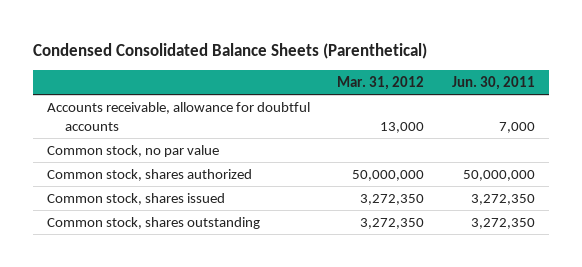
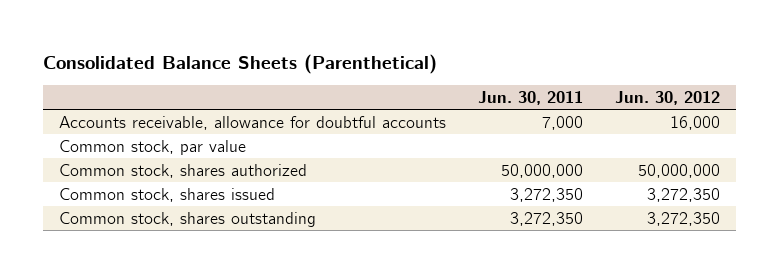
[32,42,427,59] Condensed Consolidated Balance Sheets (Parenthetical) -> [43,53,438,74] Consolidated Balance Sheets (Parenthetical)
[337,75,425,90] Mar. 31, 2012 -> none
none -> [615,90,721,105] Jun. 30, 2012
[46,144,219,157] Common stock, no par value -> [59,139,247,155] Common stock, par value

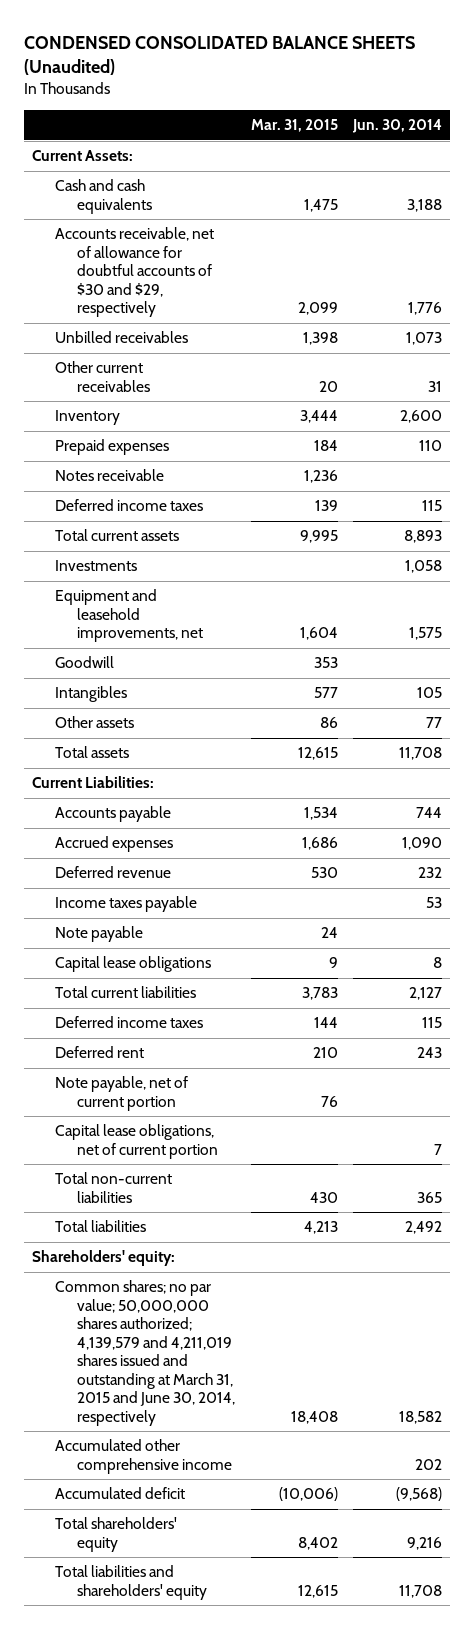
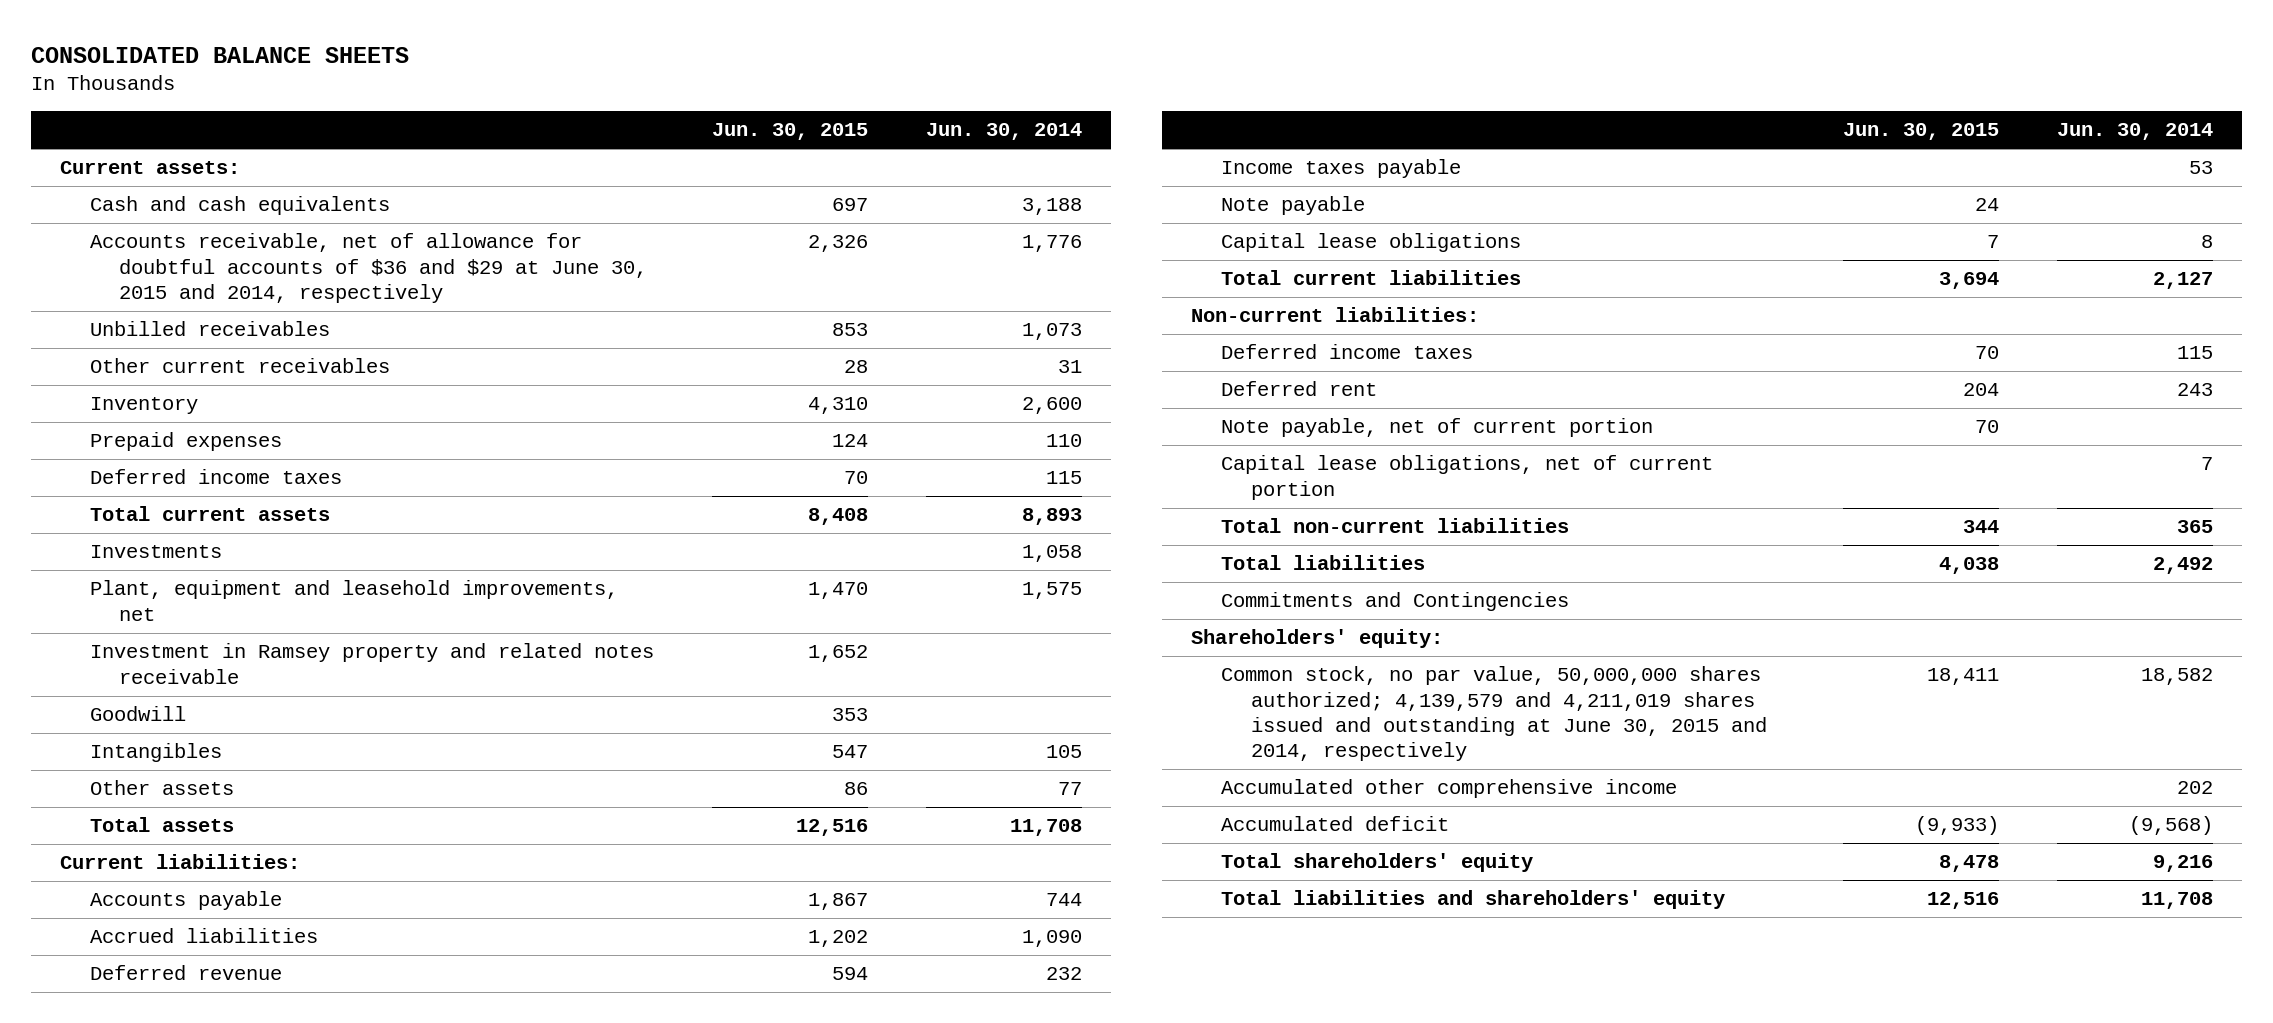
[24,35,416,76] CONDENSED CONSOLIDATED BALANCE SHEETS (Unaudited) -> [30,46,409,63] CONSOLIDATED BALANCE SHEETS
[250,119,338,133] Mar. 31, 2015 -> none
none -> [711,123,868,141] Jun. 30, 2015
[32,150,134,162] Current Assets: -> [59,161,240,175] Current assets:
[54,227,214,318] Accounts receivable, net of allowance for doubtful accounts of $30 and $29, respectively -> [89,233,648,303] Accounts receivable, net of allowance for doubtful accounts of $36 and $29 at June 30, 2015 and 2014, respectively
[54,469,164,482] Notes receivable -> none
[54,589,203,643] Equipment and leasehold improvements, net -> [89,580,618,621] Plant, equipment and leasehold improvements, net
none -> [89,643,654,684] Investment in Ramsey property and related notes receivable
[32,776,155,789] Current Liabilities: -> [59,854,300,870] Current liabilities:
[54,836,173,853] Accrued expenses -> [89,928,318,944] Accrued liabilities
none -> [1191,307,1480,323] Non-current liabilities:
none -> [1220,592,1569,612] Commitments and Contingencies
[54,1280,235,1426] Common shares; no par value; 50,000,000 shares authorized; 4,139,579 and 4,211,019 shares issued and outstanding at March 31, 2015 and June 30, 2014, respectively -> [1220,666,1767,762] Common stock, no par value, 50,000,000 shares authorized; 4,139,579 and 4,211,019 shares issued and outstanding at June 30, 2015 and 2014, respectively

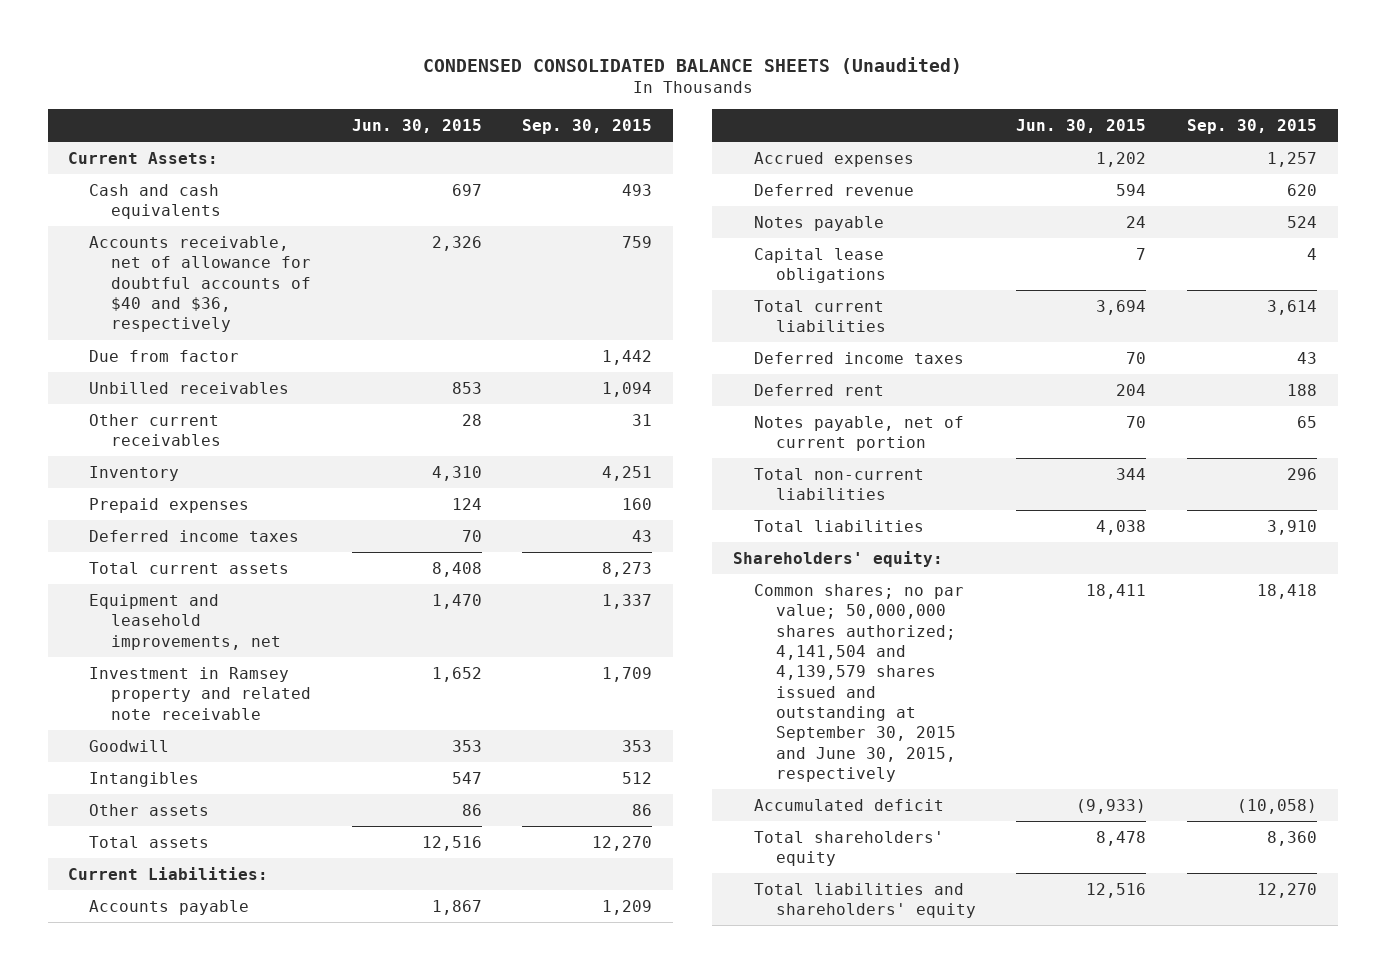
[30,46,409,63] CONSOLIDATED BALANCE SHEETS -> [422,57,962,75] CONDENSED CONSOLIDATED BALANCE SHEETS (Unaudited)
[925,123,1082,141] Jun. 30, 2014 -> none
none -> [522,119,653,135] Sep. 30, 2015
[59,161,240,175] Current assets: -> [67,151,218,164] Current Assets:
[89,233,648,303] Accounts receivable, net of allowance for doubtful accounts of $36 and $29 at June 30, 2015 and 2014, respectively -> [89,235,311,333] Accounts receivable, net of allowance for doubtful accounts of $40 and $36, respectively
none -> [89,349,240,362] Due from factor
[89,545,222,559] Investments -> none
[89,580,618,621] Plant, equipment and leasehold improvements, net -> [89,593,281,650] Equipment and leasehold improvements, net
[89,643,654,684] Investment in Ramsey property and related notes receivable -> [89,666,311,720] Investment in Ramsey property and related note receivable
[59,854,300,870] Current liabilities: -> [67,866,268,880] Current Liabilities:
[89,928,318,944] Accrued liabilities -> [754,151,915,167] Accrued expenses
[1220,159,1461,179] Income taxes payable -> none
[1220,196,1365,216] Note payable -> [754,215,885,231] Notes payable
[1191,307,1480,323] Non-current liabilities: -> none
[1220,455,1713,500] Capital lease obligations, net of current portion -> none
[1220,418,1653,438] Note payable, net of current portion -> [754,415,965,452] Notes payable, net of current portion
[1220,592,1569,612] Commitments and Contingencies -> none
[1220,779,1677,799] Accumulated other comprehensive income -> none
[1220,666,1767,762] Common stock, no par value, 50,000,000 shares authorized; 4,139,579 and 4,211,019 shares issued and outstanding at June 30, 2015 and 2014, respectively -> [754,583,965,783] Common shares; no par value; 50,000,000 shares authorized; 4,141,504 and 4,139,579 shares issued and outstanding at September 30, 2015 and June 30, 2015, respectively

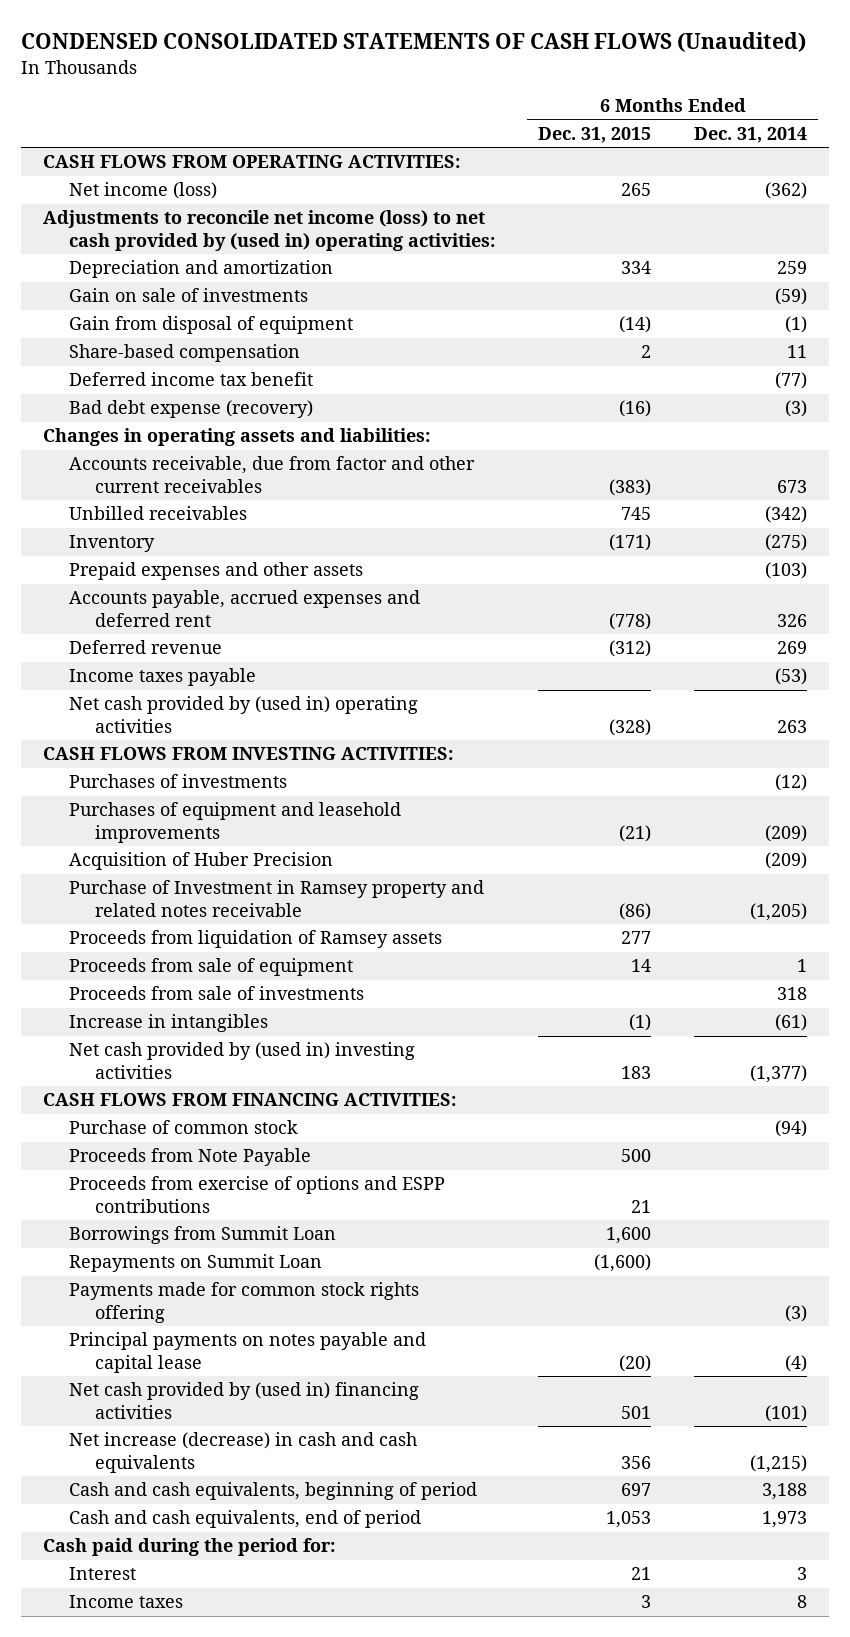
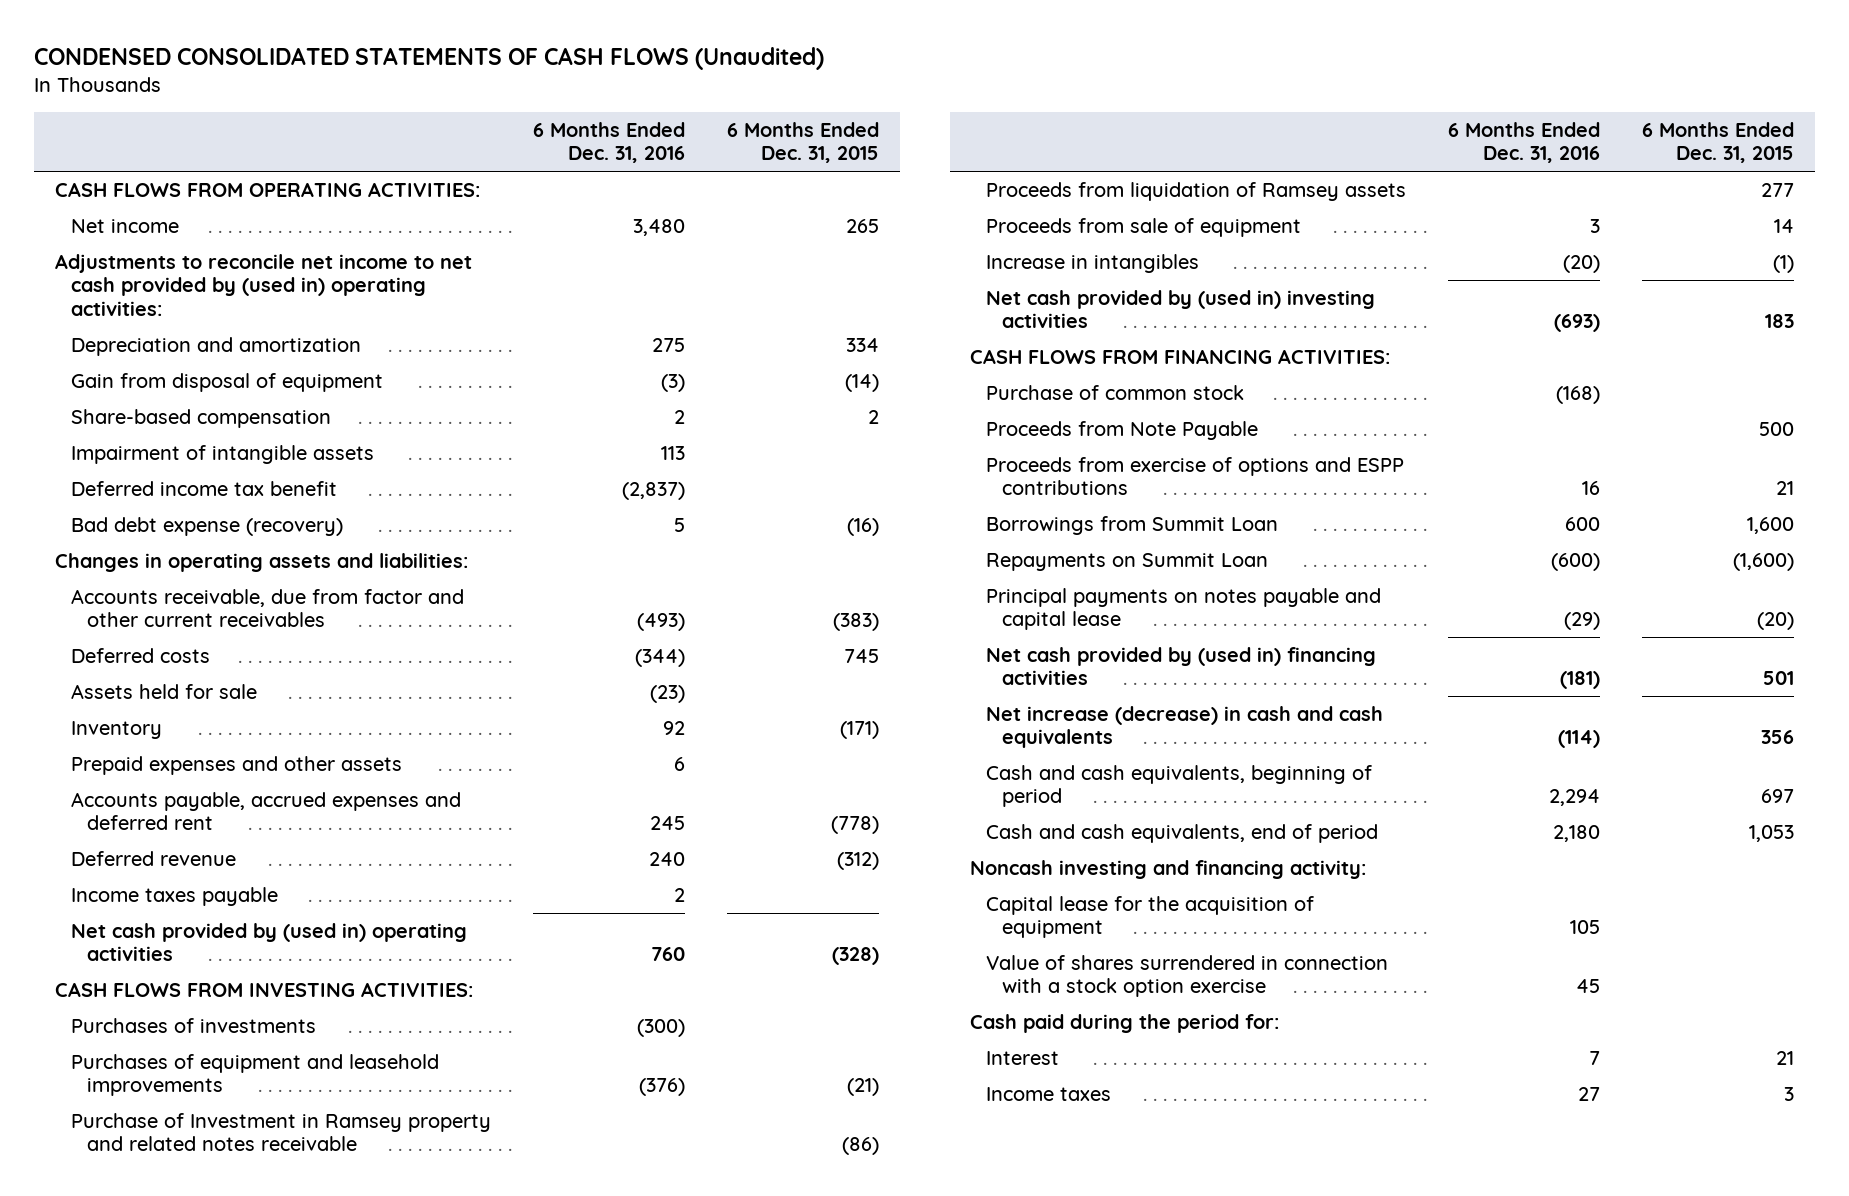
[694,126,808,143] Dec. 31, 2014 -> none
none -> [532,121,685,164] 6 Months Ended Dec. 31, 2016
[69,182,218,200] Net income (loss) -> [71,218,180,233] Net income
[42,210,496,251] Adjustments to reconcile net income (loss) to net cash provided by (used in) operating activities: -> [55,253,473,316] Adjustments to reconcile net income to net cash provided by (used in) operating activities:
[69,288,309,303] Gain on sale of investments -> none
none -> [71,444,375,464] Impairment of intangible assets
[69,506,248,521] Unbilled receivables -> [71,647,211,663] Deferred costs
none -> [71,683,258,699] Assets held for sale
[69,852,334,871] Acquisition of Huber Precision -> none
[69,986,365,1001] Proceeds from sale of investments -> none
[69,1282,420,1323] Payments made for common stock rights offering -> none
none -> [970,859,1367,879] Noncash investing and financing activity:
none -> [986,895,1315,939] Capital lease for the acquisition of equipment
none -> [986,954,1389,998] Value of shares surrendered in connection with a stock option exercise

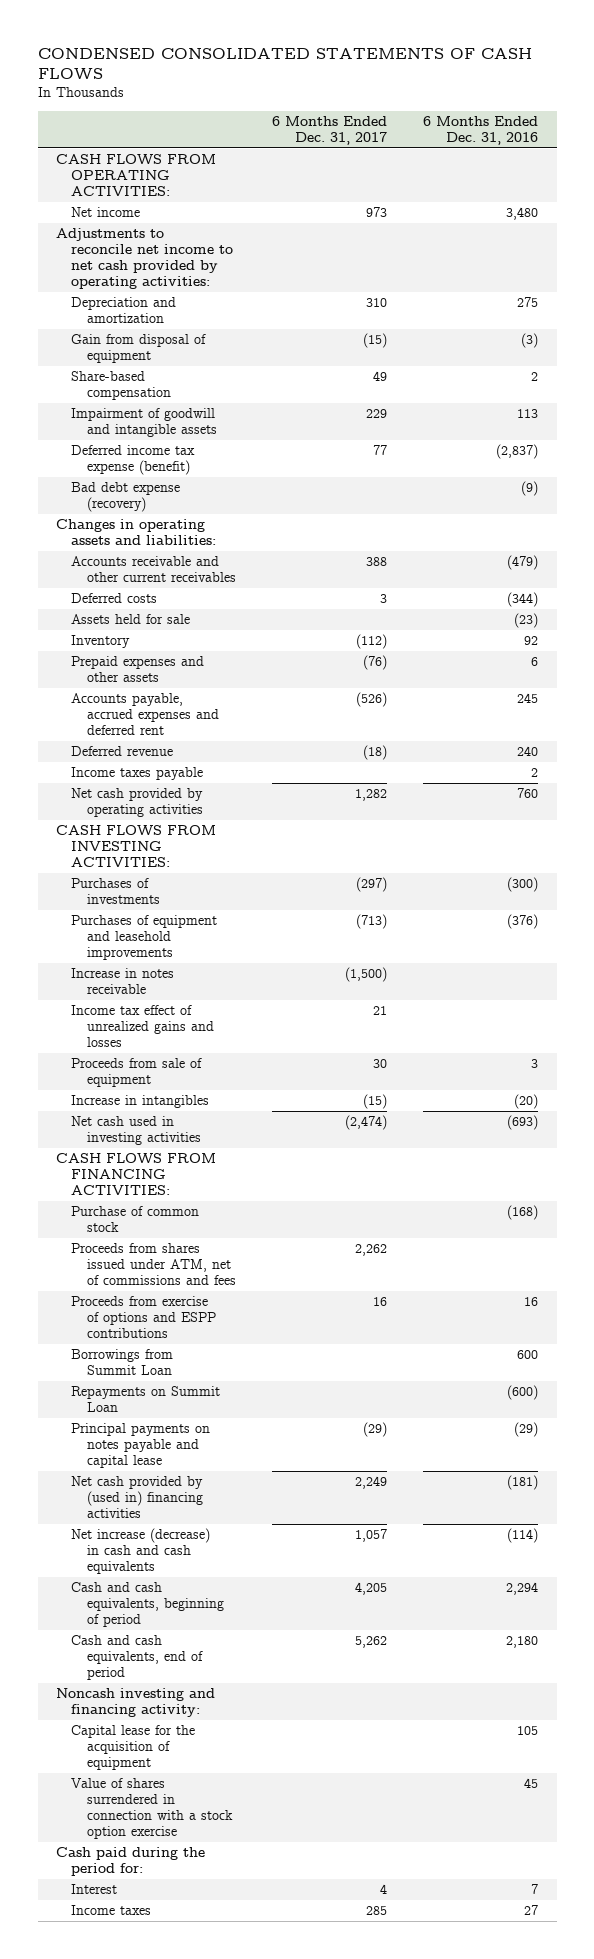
[34,47,825,71] CONDENSED CONSOLIDATED STATEMENTS OF CASH FLOWS (Unaudited) -> [37,47,532,80] CONDENSED CONSOLIDATED STATEMENTS OF CASH FLOWS
[726,121,879,164] 6 Months Ended Dec. 31, 2015 -> none
none -> [271,115,387,145] 6 Months Ended Dec. 31, 2017
[55,253,473,316] Adjustments to reconcile net income to net cash provided by (used in) operating activities: -> [56,228,234,290] Adjustments to reconcile net income to net cash provided by operating activities:
[71,444,375,464] Impairment of intangible assets -> [71,408,217,438] Impairment of goodwill and intangible assets
[71,480,338,496] Deferred income tax benefit -> [71,445,196,476] Deferred income tax expense (benefit)
[673,517,685,532] 5 -> [521,481,539,497] (9)
[71,588,465,628] Accounts receivable, due from factor and other current receivables -> [71,556,236,583] Accounts receivable and other current receivables
[636,613,685,632] (493) -> [507,555,539,571] (479)
[71,922,468,962] Net cash provided by (used in) operating activities -> [71,788,204,818] Net cash provided by operating activities
[71,1112,492,1152] Purchase of Investment in Ramsey property and related notes receivable -> none
[986,181,1407,201] Proceeds from liquidation of Ramsey assets -> none
none -> [71,968,175,995] Increase in notes receivable
none -> [71,1005,214,1048] Income tax effect of unrealized gains and losses
[986,289,1376,329] Net cash provided by (used in) investing activities -> [71,1116,201,1146] Net cash used in investing activities
[986,420,1259,440] Proceeds from Note Payable -> none
none -> [71,1243,236,1286] Proceeds from shares issued under ATM, net of commissions and fees

